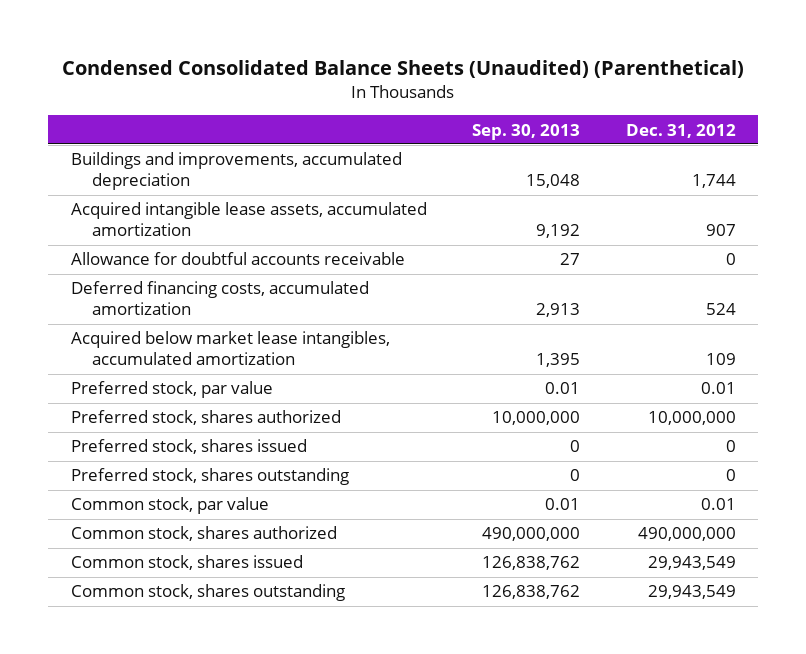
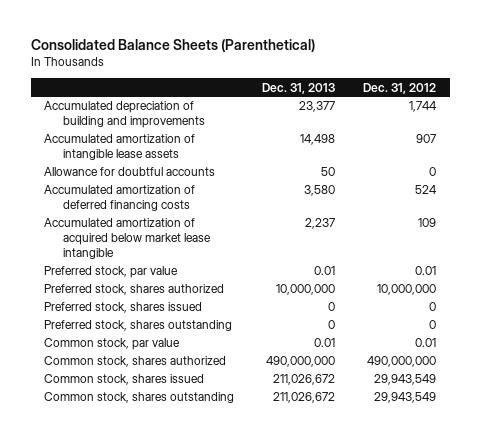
[62,59,745,78] Condensed Consolidated Balance Sheets (Unaudited) (Parenthetical) -> [30,38,315,52] Consolidated Balance Sheets (Parenthetical)
[472,123,581,140] Sep. 30, 2013 -> none
none -> [262,82,336,94] Dec. 31, 2013
[70,152,402,191] Buildings and improvements, accumulated depreciation -> [44,101,205,129] Accumulated depreciation of building and improvements
[70,202,427,237] Acquired intangible lease assets, accumulated amortization -> [44,134,196,161] Accumulated amortization of intangible lease assets
[70,252,405,266] Allowance for doubtful accounts receivable -> [44,167,216,177] Allowance for doubtful accounts
[70,281,369,316] Deferred financing costs, accumulated amortization -> [44,185,196,212] Accumulated amortization of deferred financing costs
[70,331,390,366] Acquired below market lease intangibles, accumulated amortization -> [44,218,211,260] Accumulated amortization of acquired below market lease intangible

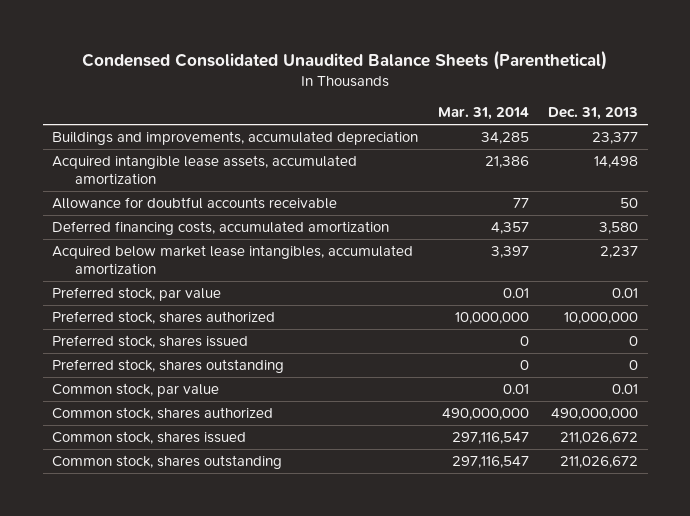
[30,38,315,52] Consolidated Balance Sheets (Parenthetical) -> [82,49,608,70] Condensed Consolidated Unaudited Balance Sheets (Parenthetical)
[362,82,436,94] Dec. 31, 2012 -> none
none -> [437,107,529,121] Mar. 31, 2014
[44,101,205,129] Accumulated depreciation of building and improvements -> [52,130,419,145] Buildings and improvements, accumulated depreciation
[44,134,196,161] Accumulated amortization of intangible lease assets -> [52,154,358,185] Acquired intangible lease assets, accumulated amortization
[44,167,216,177] Allowance for doubtful accounts -> [52,196,338,209] Allowance for doubtful accounts receivable
[44,185,196,212] Accumulated amortization of deferred financing costs -> [52,220,390,235] Deferred financing costs, accumulated amortization
[44,218,211,260] Accumulated amortization of acquired below market lease intangible -> [52,244,414,275] Acquired below market lease intangibles, accumulated amortization

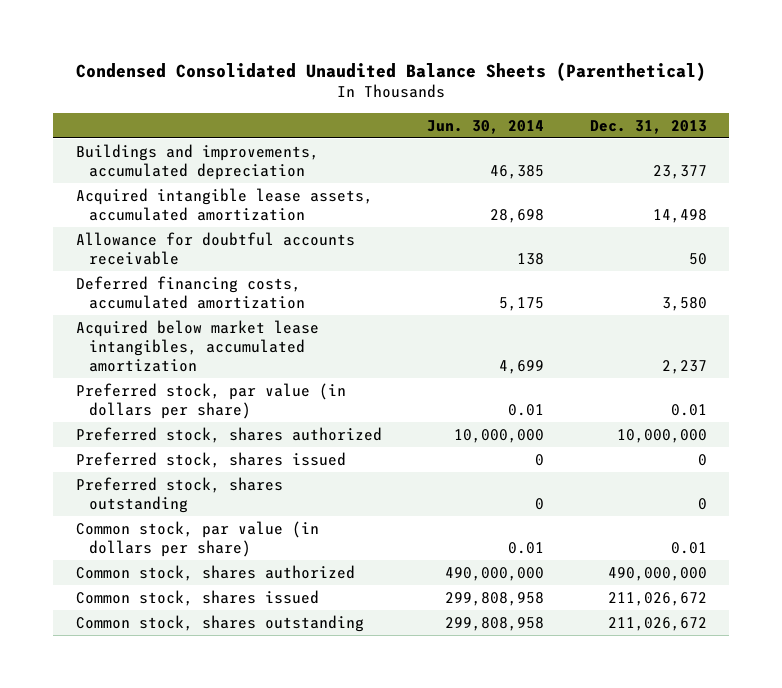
[437,107,529,121] Mar. 31, 2014 -> none
none -> [427,119,545,134] Jun. 30, 2014
[52,286,222,301] Preferred stock, par value -> [75,382,346,419] Preferred stock, par value (in dollars per share)
[52,382,220,397] Common stock, par value -> [75,520,319,557] Common stock, par value (in dollars per share)

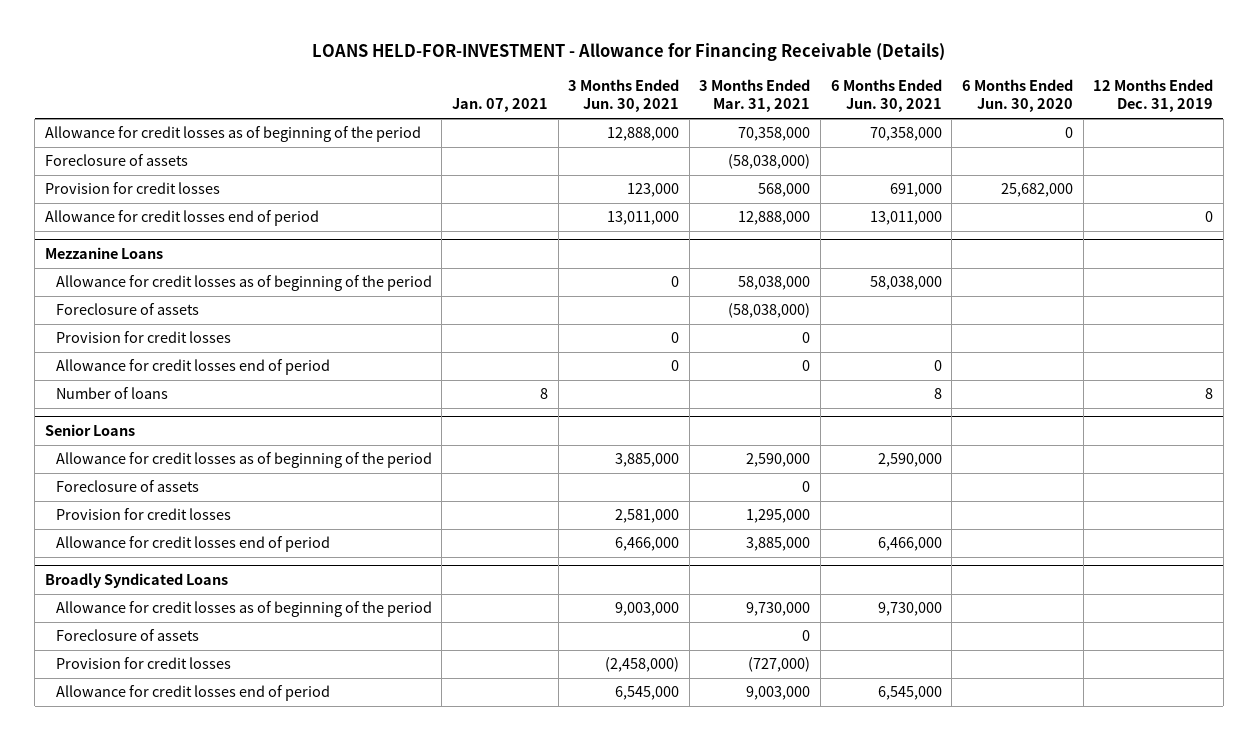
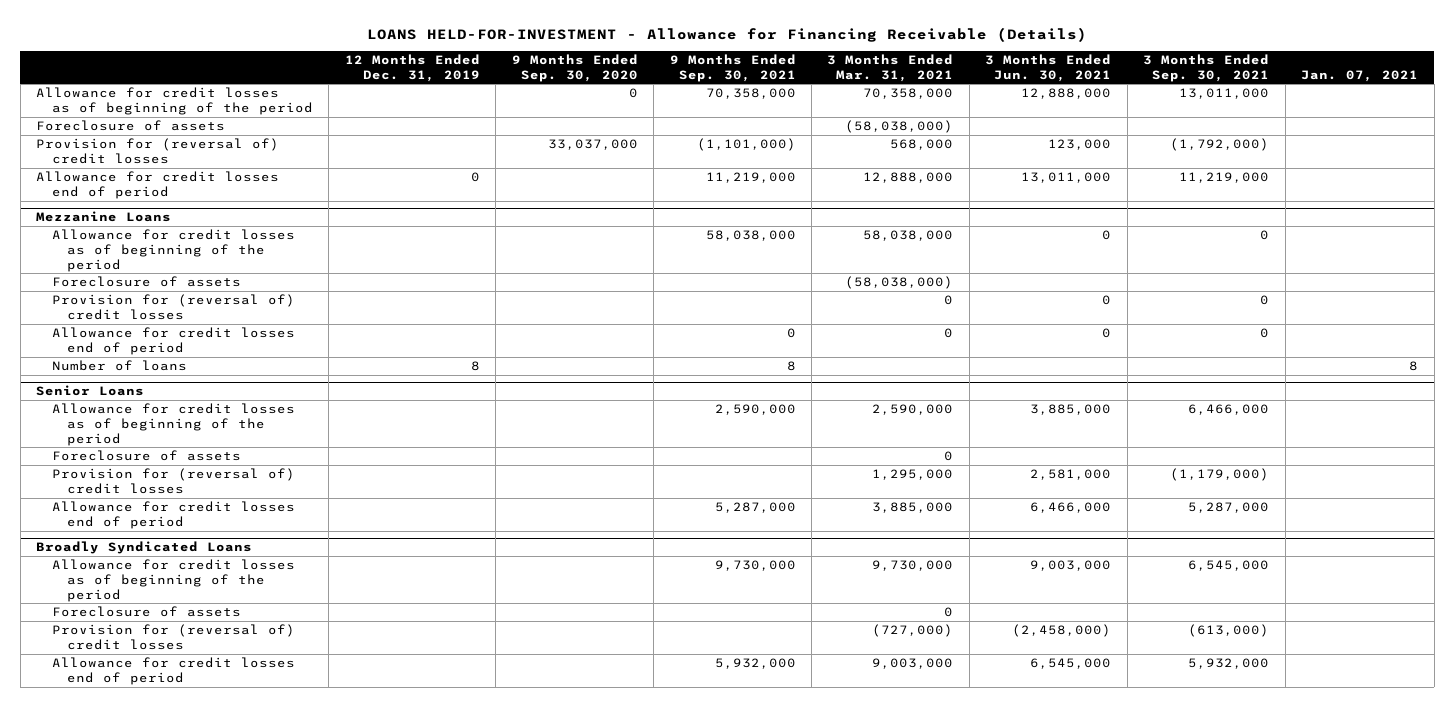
[830,79,942,113] 6 Months Ended Jun. 30, 2021 -> none
[961,79,1073,113] 6 Months Ended Jun. 30, 2020 -> none
none -> [511,53,638,82] 9 Months Ended Sep. 30, 2020
none -> [669,53,796,82] 9 Months Ended Sep. 30, 2021
none -> [1143,53,1270,82] 3 Months Ended Sep. 30, 2021
[45,182,221,195] Provision for credit losses -> [36,138,280,164] Provision for (reversal of) credit losses
[55,331,231,344] Provision for credit losses -> [51,294,295,320] Provision for (reversal of) credit losses
[55,508,231,521] Provision for credit losses -> [51,468,295,494] Provision for (reversal of) credit losses
[55,657,231,670] Provision for credit losses -> [51,624,295,650] Provision for (reversal of) credit losses

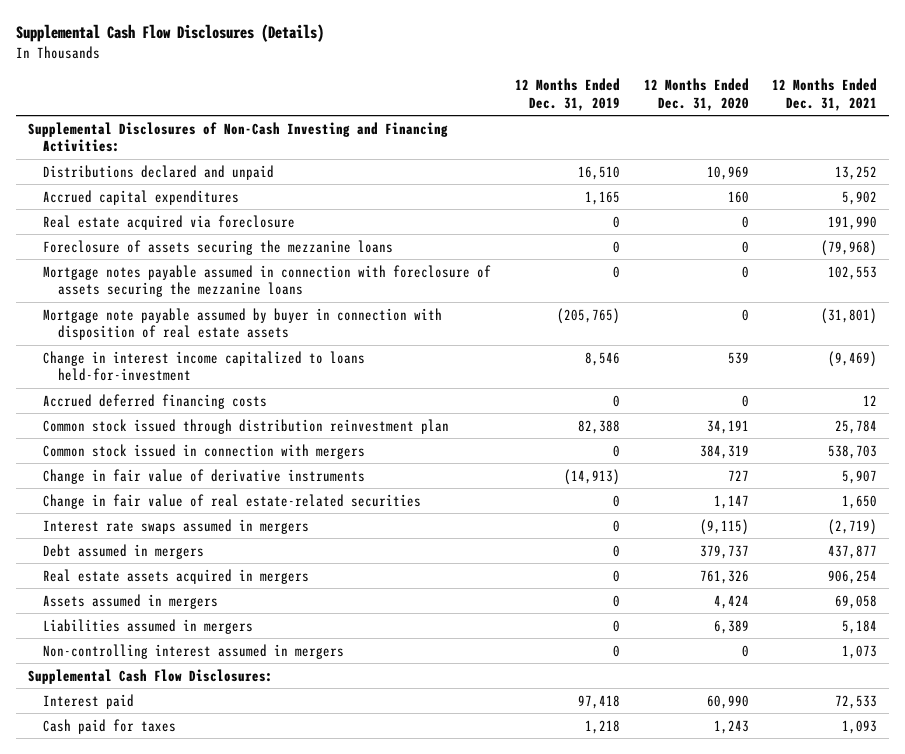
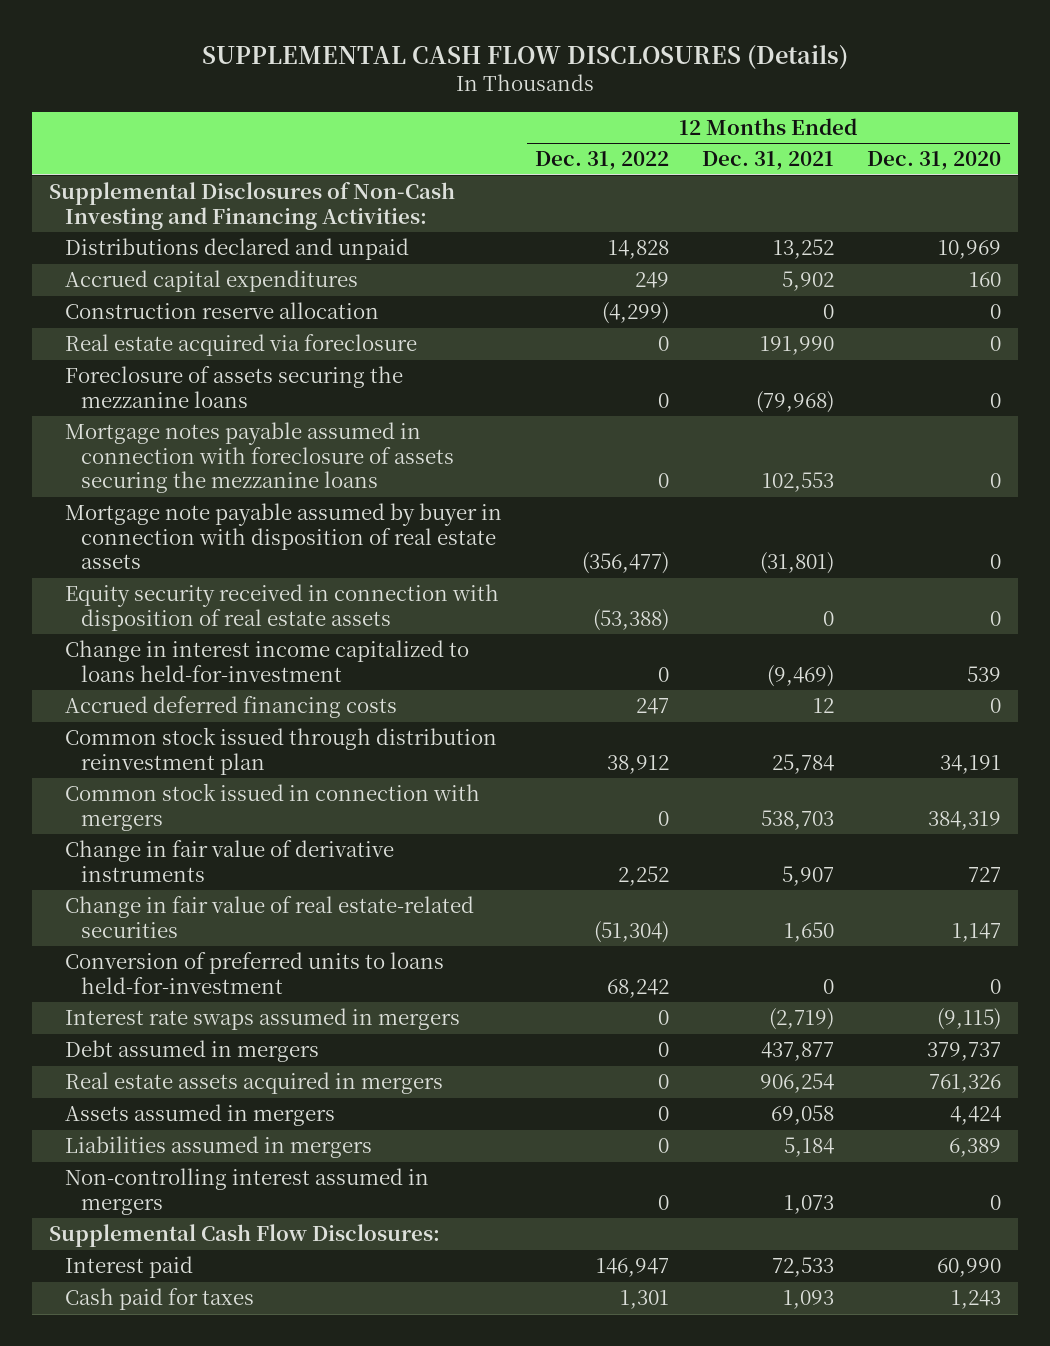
[15,24,324,43] Supplemental Cash Flow Disclosures (Details) -> [202,43,849,69] SUPPLEMENTAL CASH FLOW DISCLOSURES (Details)
[514,78,620,111] 12 Months Ended Dec. 31, 2019 -> none
none -> [534,151,669,171] Dec. 31, 2022
none -> [64,302,379,320] Construction reserve allocation
none -> [64,584,499,631] Equity security received in connection with disposition of real estate assets
none -> [64,952,444,994] Conversion of preferred units to loans held-for-investment

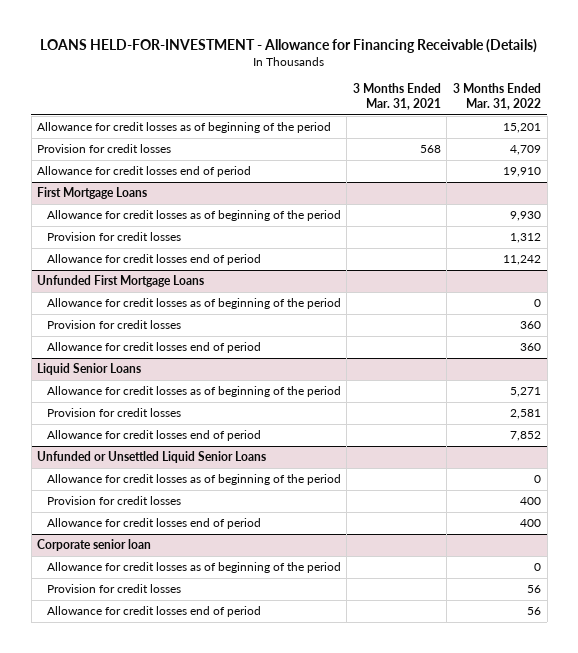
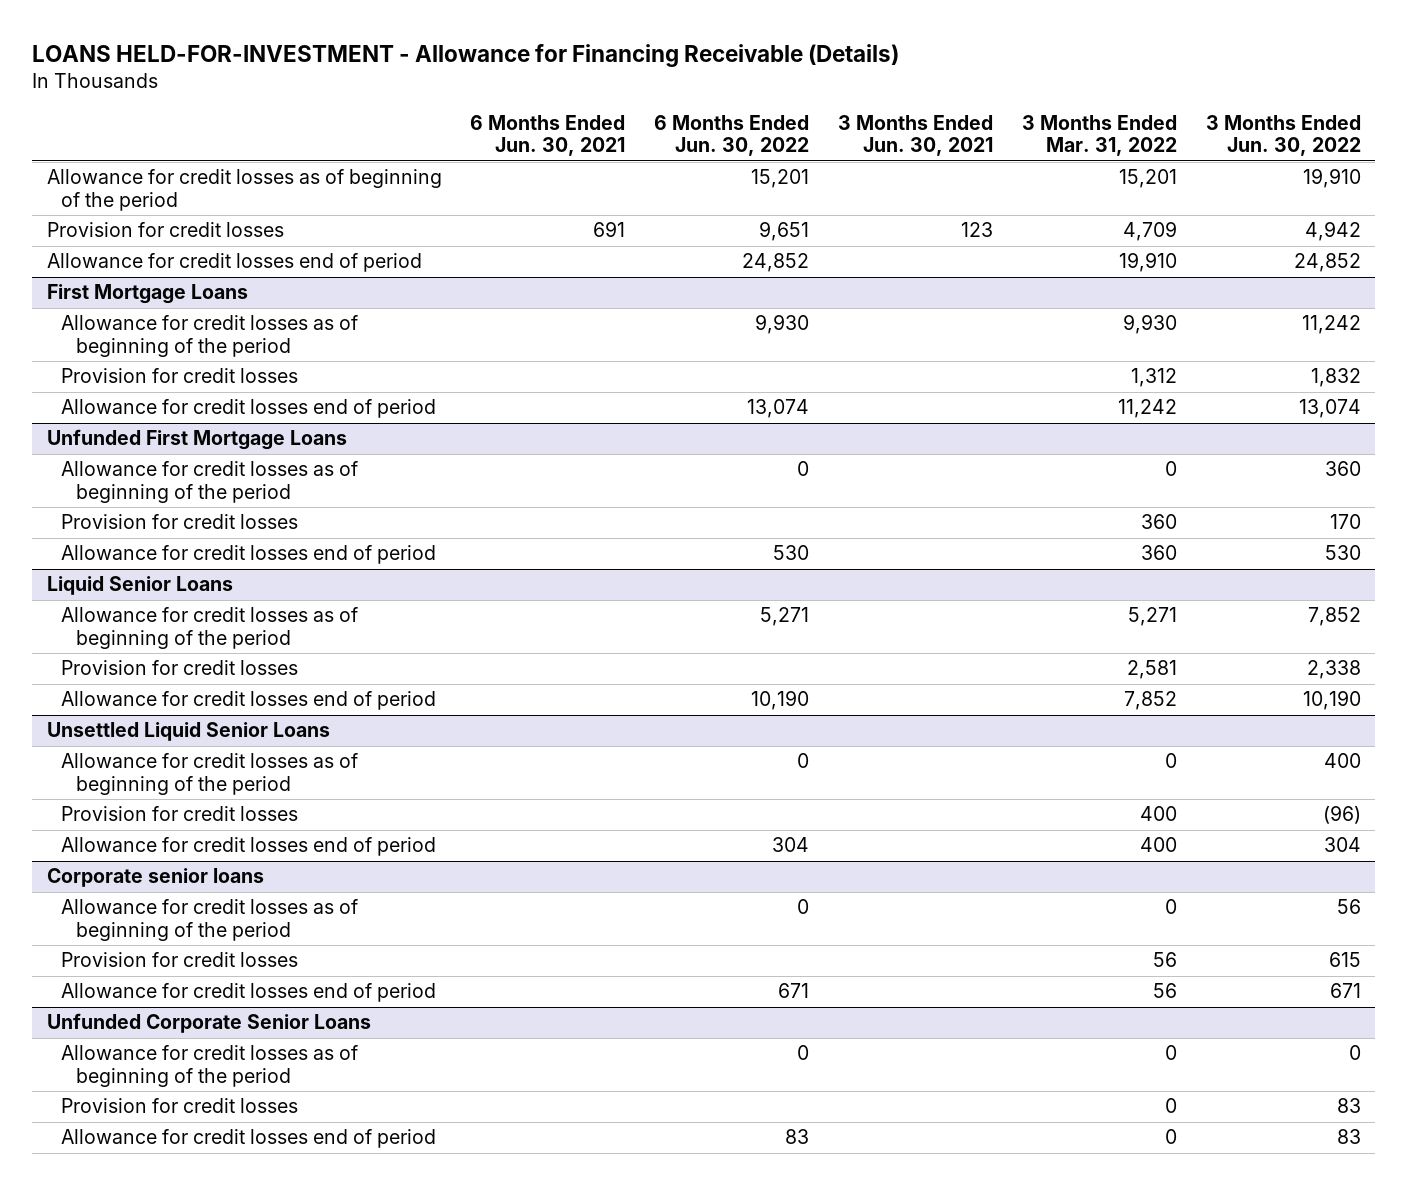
[352,83,441,110] 3 Months Ended Mar. 31, 2021 -> none
none -> [470,115,626,157] 6 Months Ended Jun. 30, 2021
none -> [654,115,810,157] 6 Months Ended Jun. 30, 2022
none -> [837,115,993,157] 3 Months Ended Jun. 30, 2021
none -> [1205,115,1361,157] 3 Months Ended Jun. 30, 2022
[37,451,267,464] Unfunded or Unsettled Liquid Senior Loans -> [46,722,330,742] Unsettled Liquid Senior Loans
[37,539,152,552] Corporate senior loan -> [46,868,264,888] Corporate senior loans
none -> [46,1013,371,1034] Unfunded Corporate Senior Loans
none -> [61,1045,359,1087] Allowance for credit losses as of beginning of the period
none -> [61,1098,299,1114] Provision for credit losses
none -> [61,1129,437,1149] Allowance for credit losses end of period

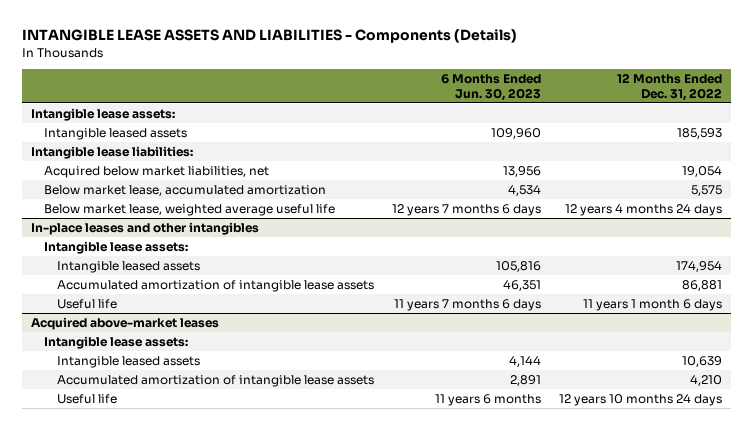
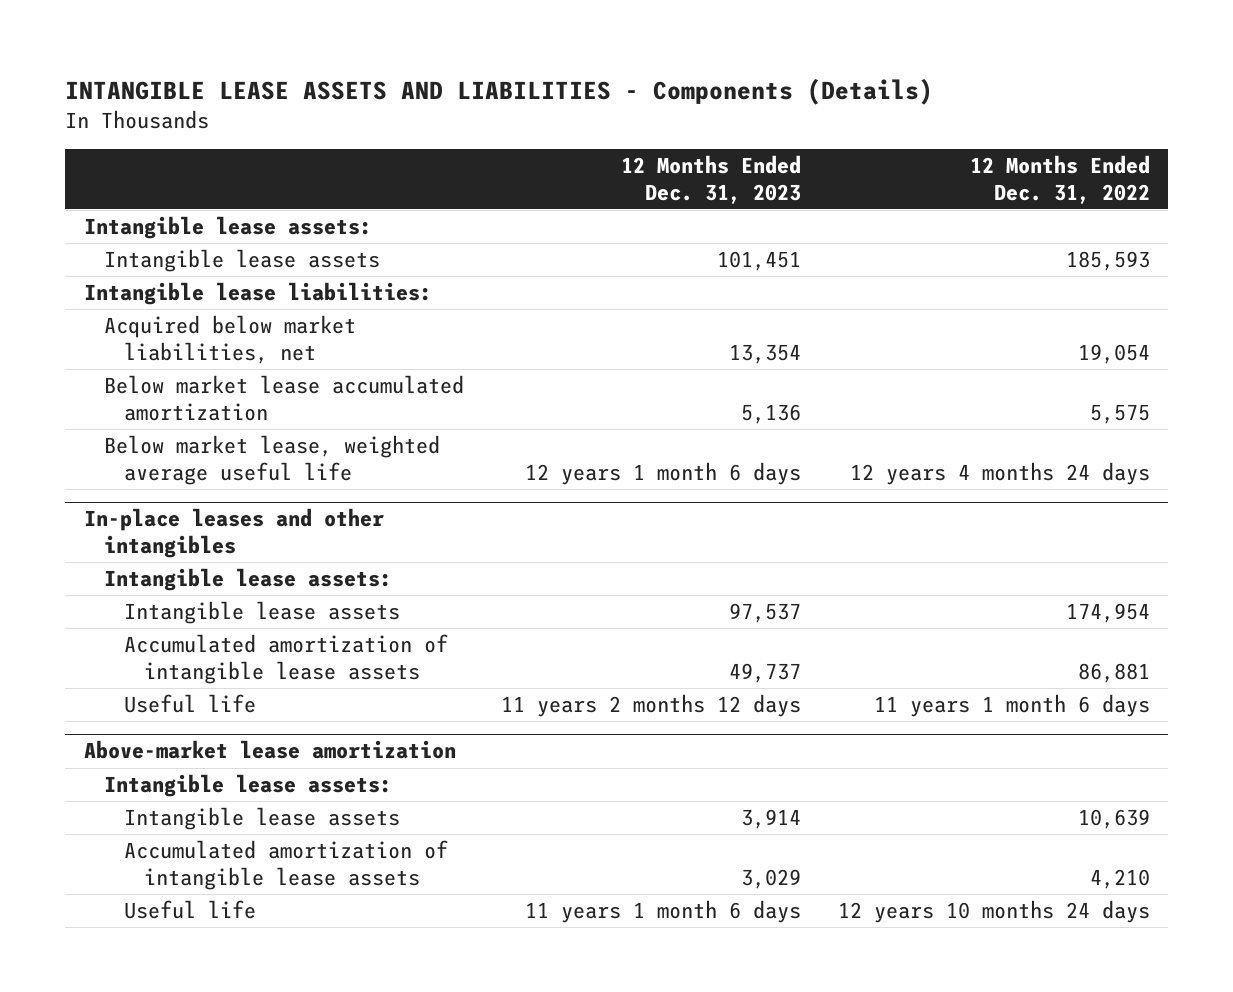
[440,73,541,101] 6 Months Ended Jun. 30, 2023 -> none
none -> [620,155,801,204] 12 Months Ended Dec. 31, 2023
[43,127,187,140] Intangible leased assets -> [103,249,380,273] Intangible lease assets
[43,184,326,196] Below market lease, accumulated amortization -> [103,375,464,421] Below market lease accumulated amortization
[56,260,200,273] Intangible leased assets -> [123,601,400,625] Intangible lease assets
[30,316,219,330] Acquired above-market leases -> [83,740,456,760] Above-market lease amortization
[56,355,200,368] Intangible leased assets -> [123,807,400,831] Intangible lease assets

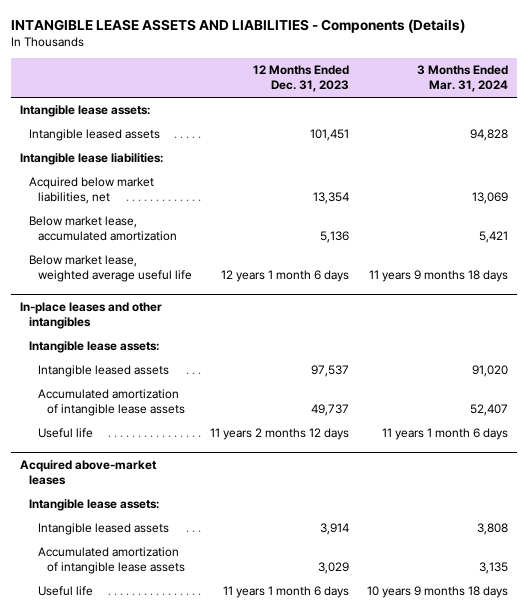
[969,155,1150,204] 12 Months Ended Dec. 31, 2022 -> none
none -> [417,65,509,93] 3 Months Ended Mar. 31, 2024
[103,249,380,273] Intangible lease assets -> [28,129,160,142] Intangible leased assets
[103,375,464,421] Below market lease accumulated amortization -> [28,216,178,242] Below market lease, accumulated amortization
[123,601,400,625] Intangible lease assets -> [38,365,170,378] Intangible leased assets
[83,740,456,760] Above-market lease amortization -> [19,459,157,486] Acquired above-market leases
[123,807,400,831] Intangible lease assets -> [38,523,170,536] Intangible leased assets

